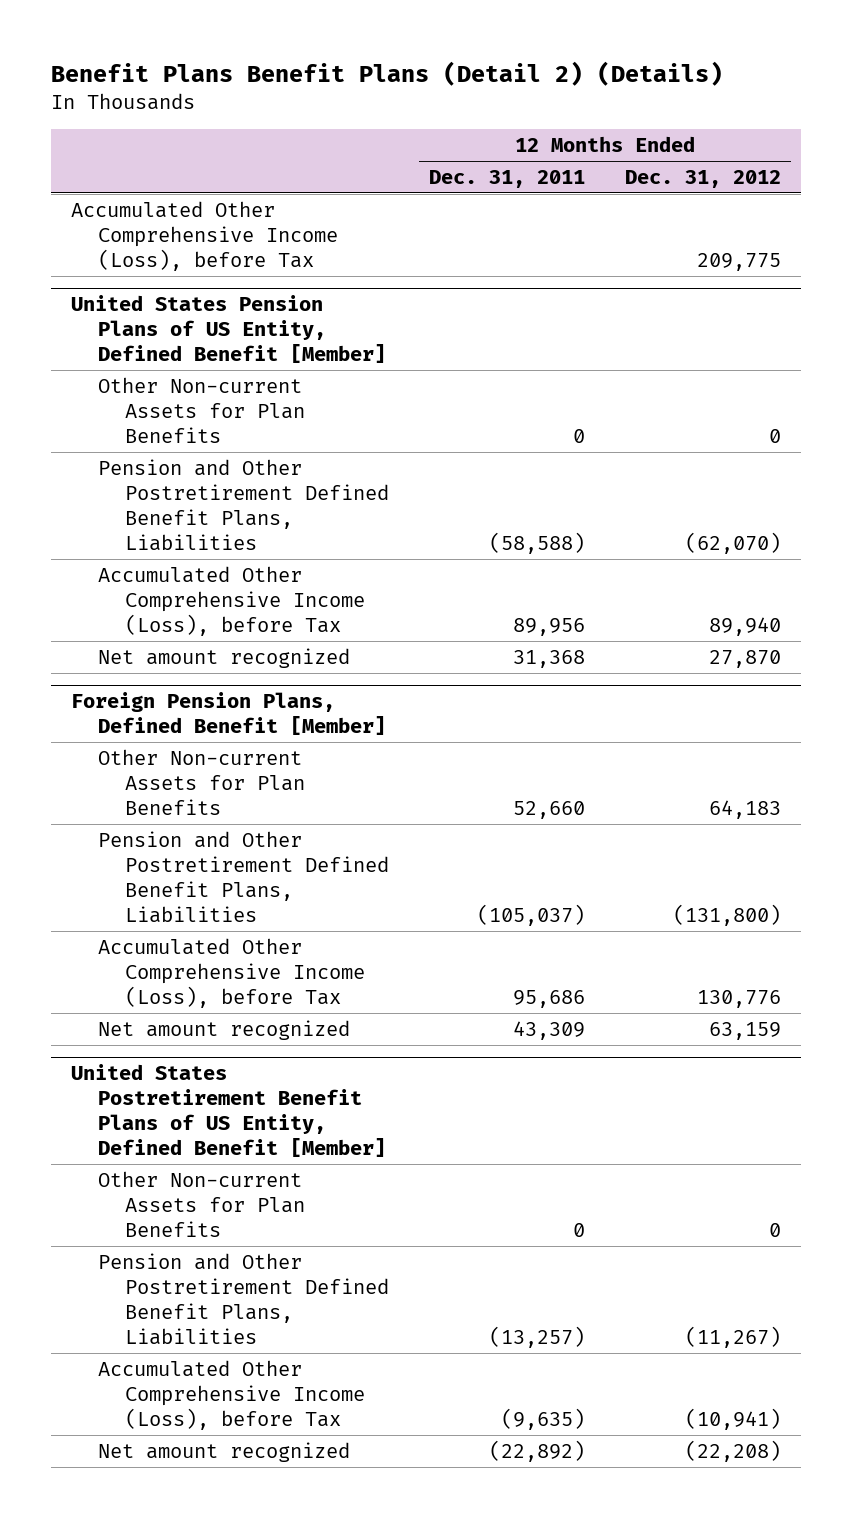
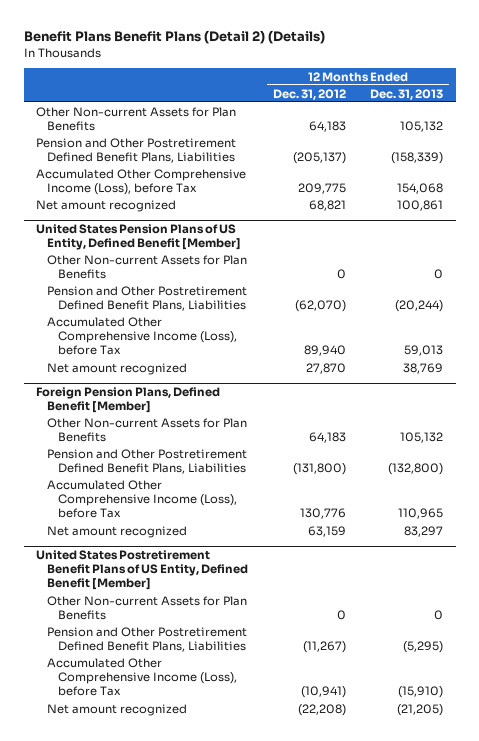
[428,169,585,188] Dec. 31, 2011 -> none
none -> [370,88,444,100] Dec. 31, 2013
none -> [35,106,236,131] Other Non-current Assets for Plan Benefits
none -> [35,137,236,163] Pension and Other Postretirement Defined Benefit Plans, Liabilities
none -> [35,199,176,212] Net amount recognized

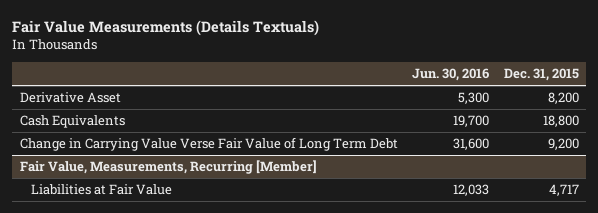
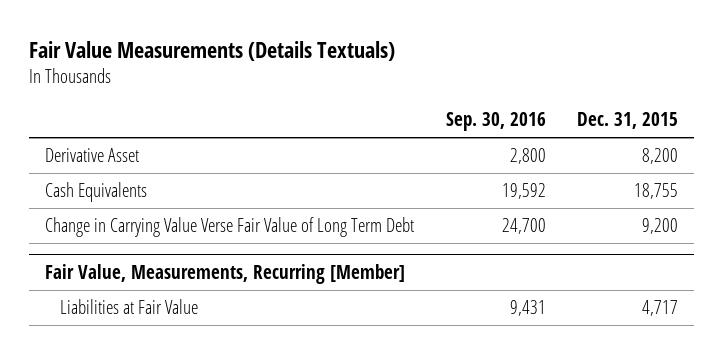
[412,68,490,82] Jun. 30, 2016 -> none
none -> [445,112,546,132] Sep. 30, 2016
[542,115,579,128] 18,800 -> [634,183,679,200] 18,755

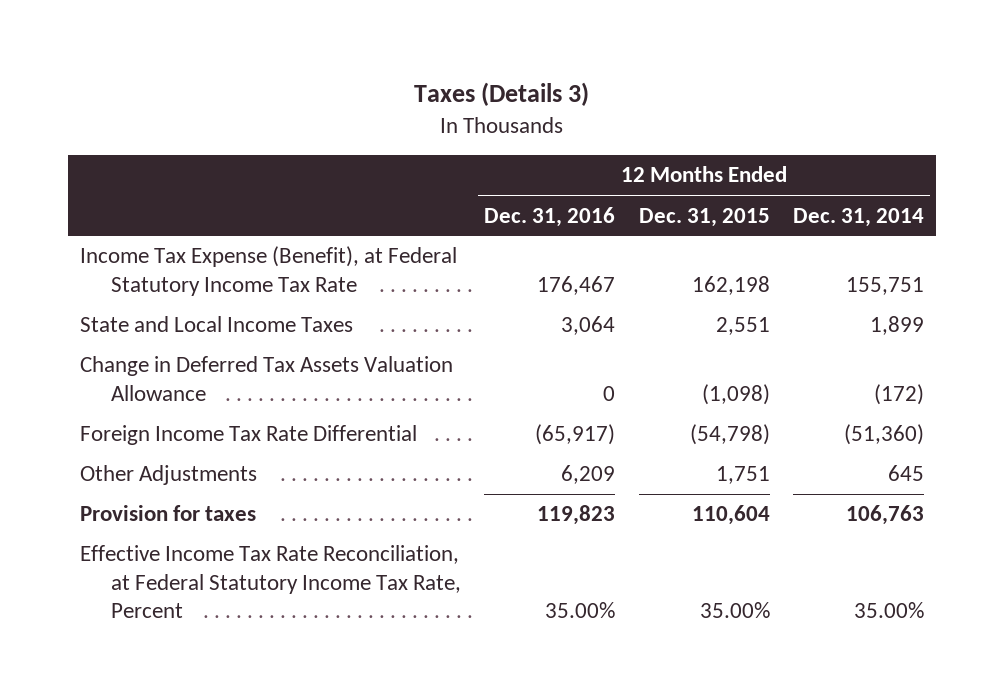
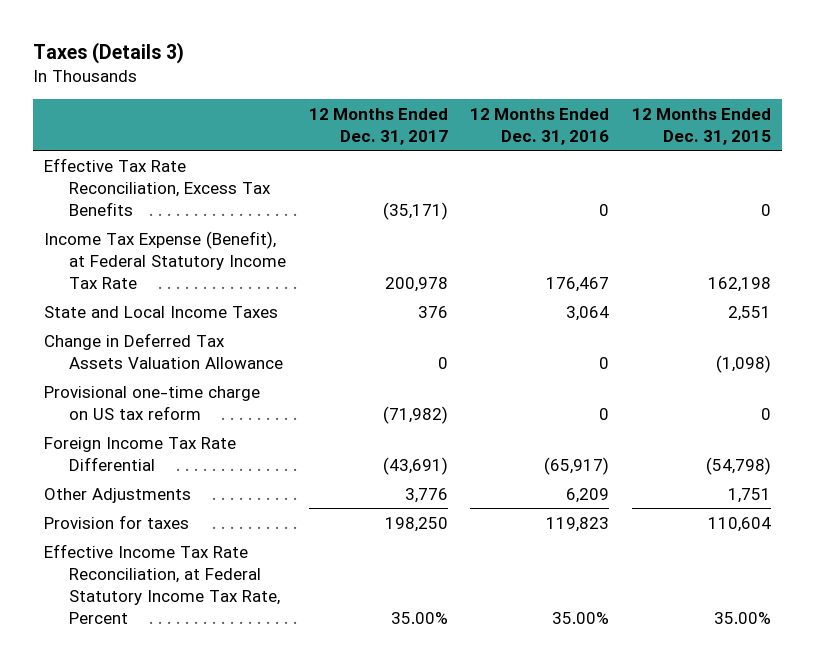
[793,207,925,227] Dec. 31, 2014 -> none
none -> [308,107,448,145] 12 Months Ended Dec. 31, 2017
none -> [44,157,272,216] Effective Tax Rate Reconciliation, Excess Tax Benefits
none -> [44,385,261,420] Provisional one-time charge on US tax reform

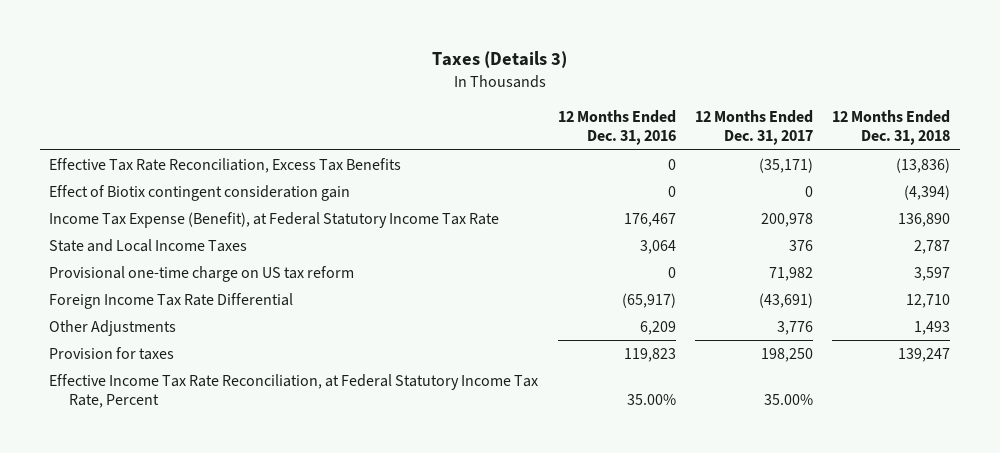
[631,107,771,145] 12 Months Ended Dec. 31, 2015 -> none
none -> [832,110,951,146] 12 Months Ended Dec. 31, 2018
none -> [49,184,351,201] Effect of Biotix contingent consideration gain
[44,332,284,369] Change in Deferred Tax Assets Valuation Allowance -> none
[382,405,448,424] (71,982) -> [768,266,813,281] 71,982

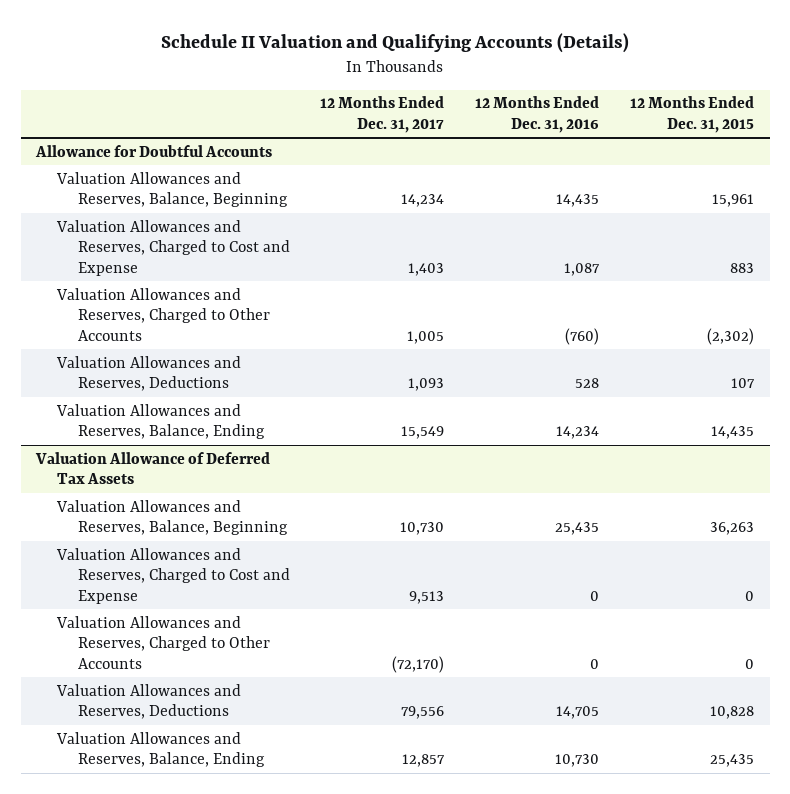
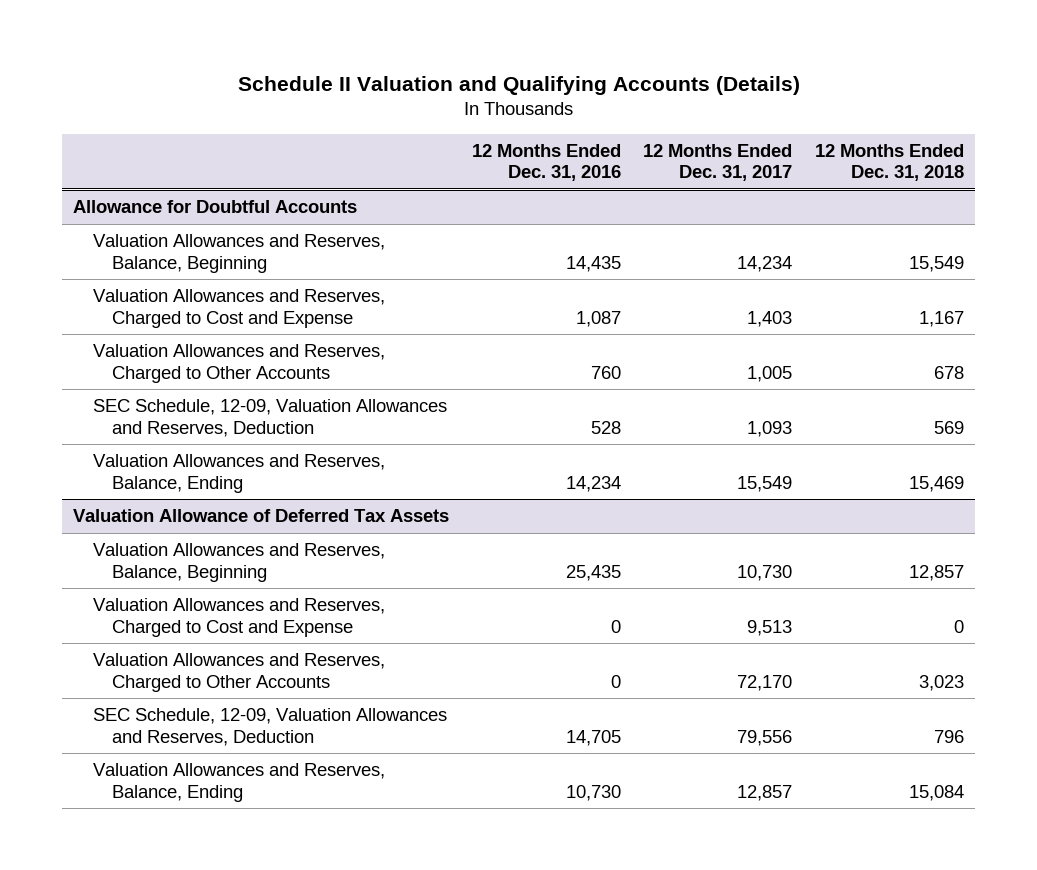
[630,96,755,133] 12 Months Ended Dec. 31, 2015 -> none
none -> [814,143,964,182] 12 Months Ended Dec. 31, 2018
[565,327,600,345] (760) -> [590,365,621,379] 760
[55,355,241,392] Valuation Allowances and Reserves, Deductions -> [92,399,447,437] SEC Schedule, 12-09, Valuation Allowances and Reserves, Deduction
[392,655,445,673] (72,170) -> [737,674,793,691] 72,170
[55,683,241,720] Valuation Allowances and Reserves, Deductions -> [92,708,447,746] SEC Schedule, 12-09, Valuation Allowances and Reserves, Deduction

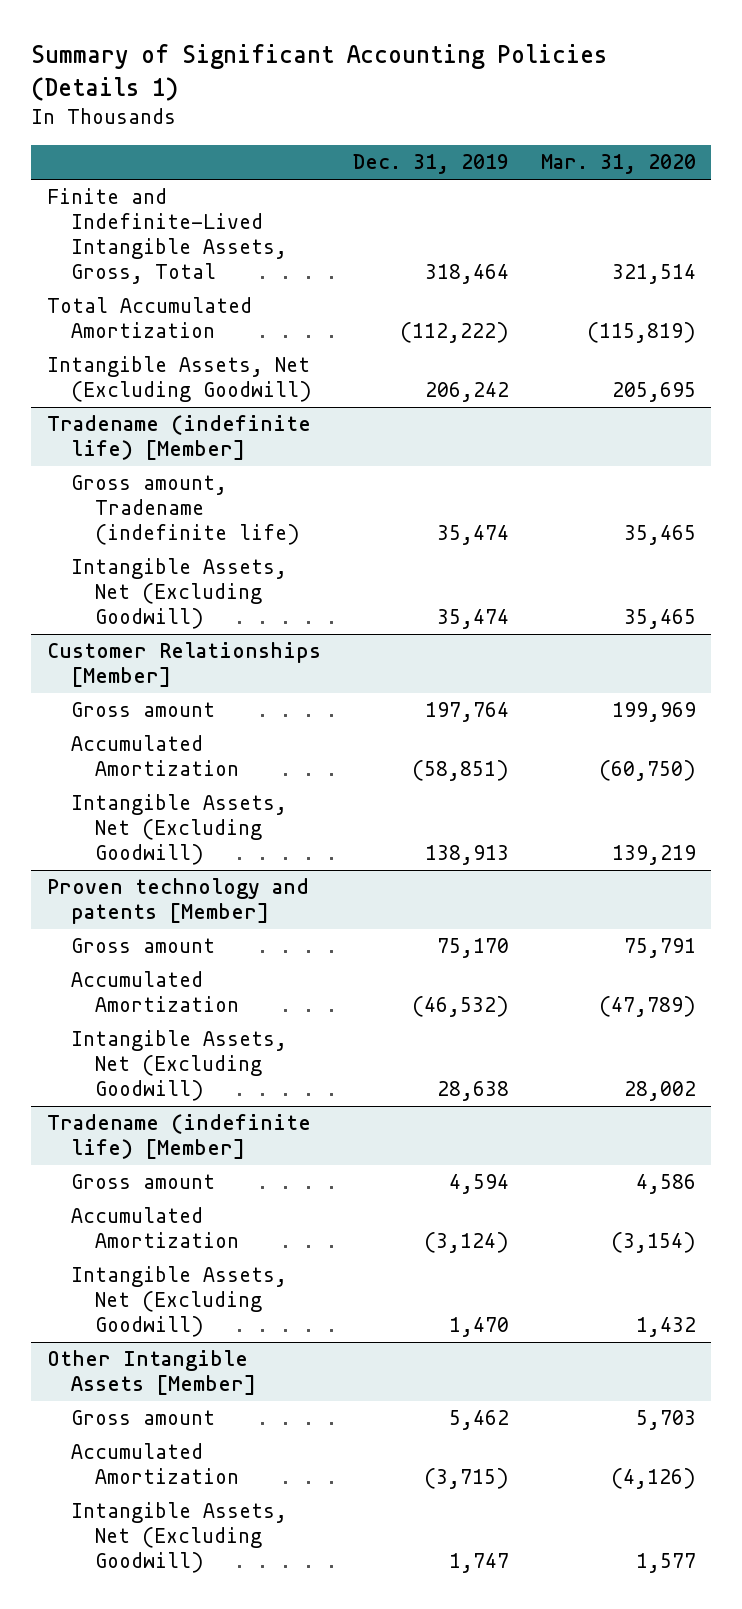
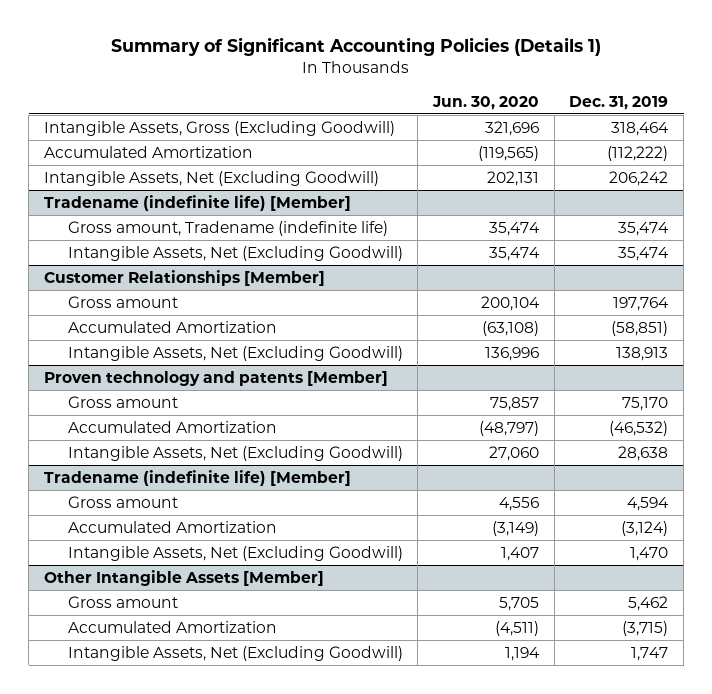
[540,154,696,175] Mar. 31, 2020 -> none
none -> [432,95,540,110] Jun. 30, 2020
[46,188,288,284] Finite and Indefinite-Lived Intangible Assets, Gross, Total -> [43,120,395,136] Intangible Assets, Gross (Excluding Goodwill)
[46,297,252,339] Total Accumulated Amortization -> [43,145,253,158] Accumulated Amortization

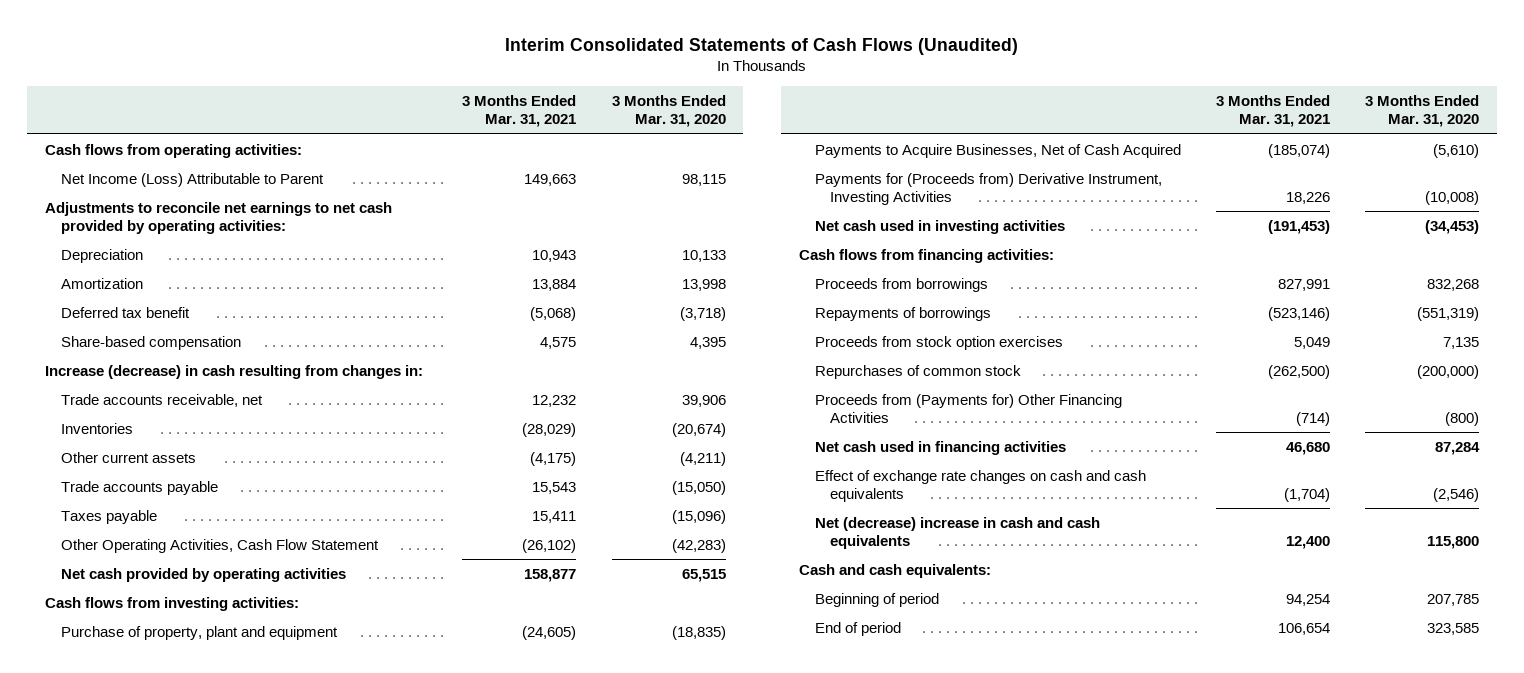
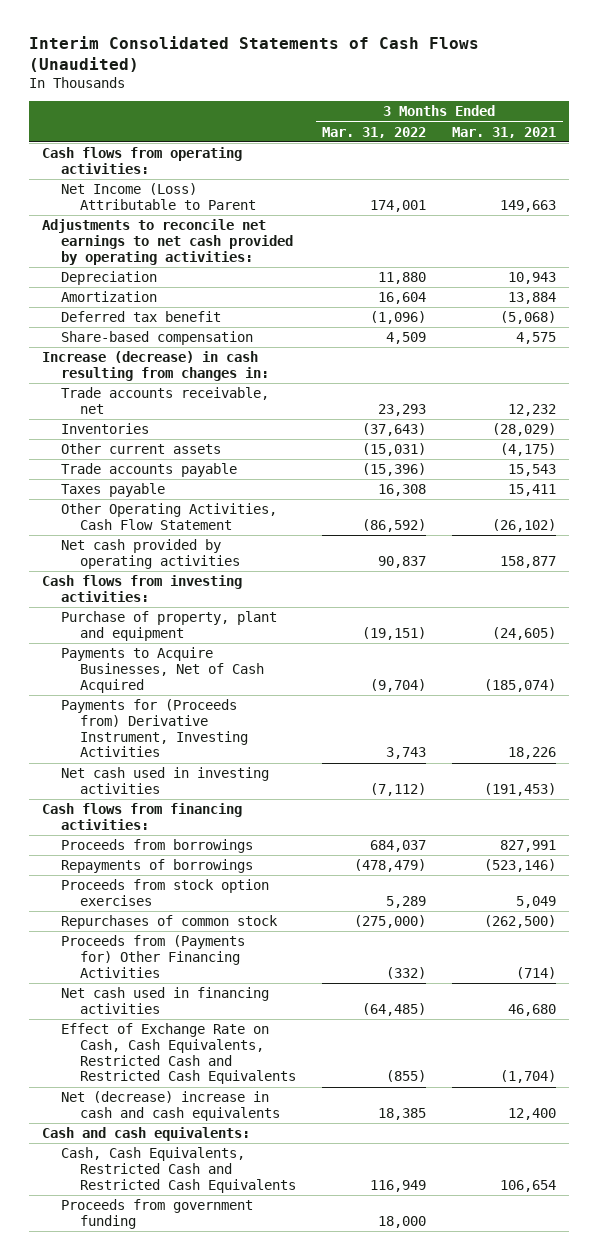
[611,95,726,127] 3 Months Ended Mar. 31, 2020 -> none
none -> [322,126,427,138] Mar. 31, 2022
[814,469,1146,502] Effect of exchange rate changes on cash and cash equivalents -> [61,1023,297,1085] Effect of Exchange Rate on Cash, Cash Equivalents, Restricted Cash and Restricted Cash Equivalents
[814,592,939,607] Beginning of period -> none
[814,621,901,636] End of period -> [61,1147,297,1193] Cash, Cash Equivalents, Restricted Cash and Restricted Cash Equivalents
none -> [61,1199,254,1229] Proceeds from government funding

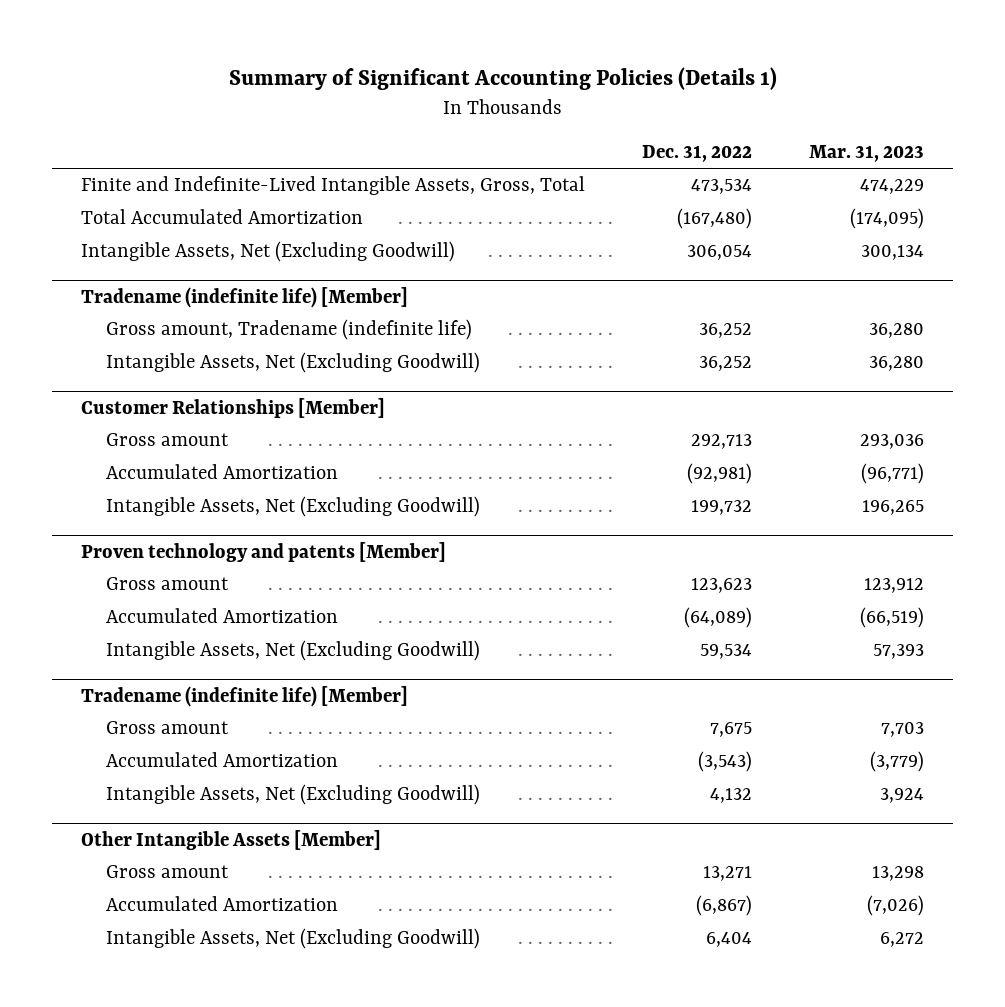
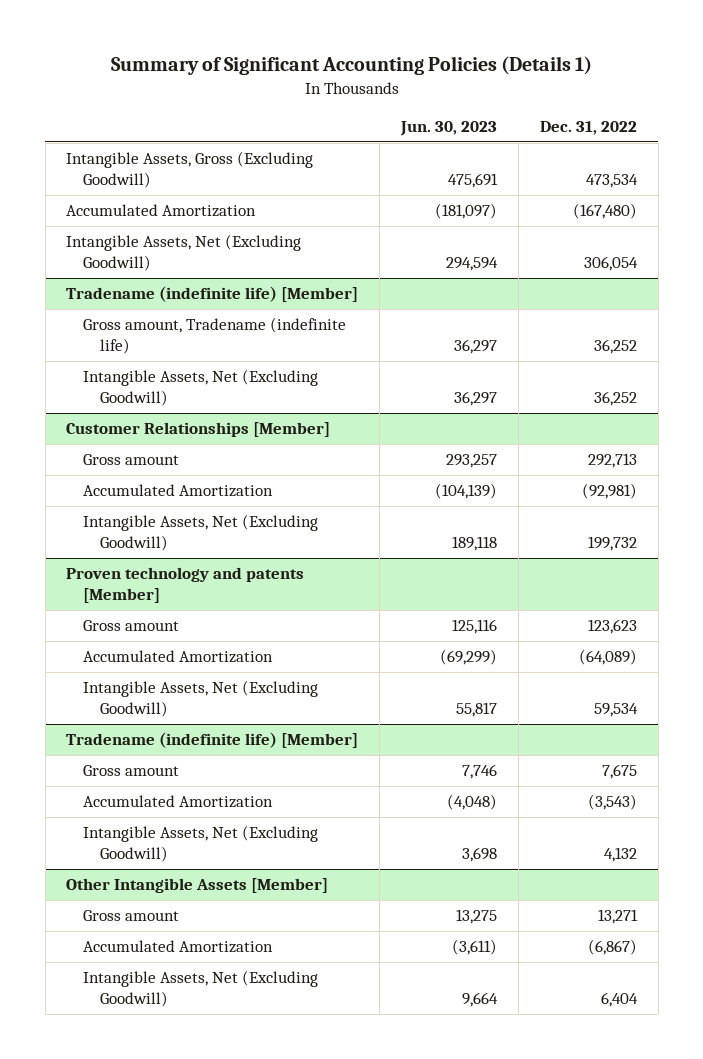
[809,145,925,163] Mar. 31, 2023 -> none
none -> [400,120,498,136] Jun. 30, 2023
[80,176,585,196] Finite and Indefinite-Lived Intangible Assets, Gross, Total -> [66,151,314,188] Intangible Assets, Gross (Excluding Goodwill)
[80,209,363,225] Total Accumulated Amortization -> [66,204,257,218] Accumulated Amortization

